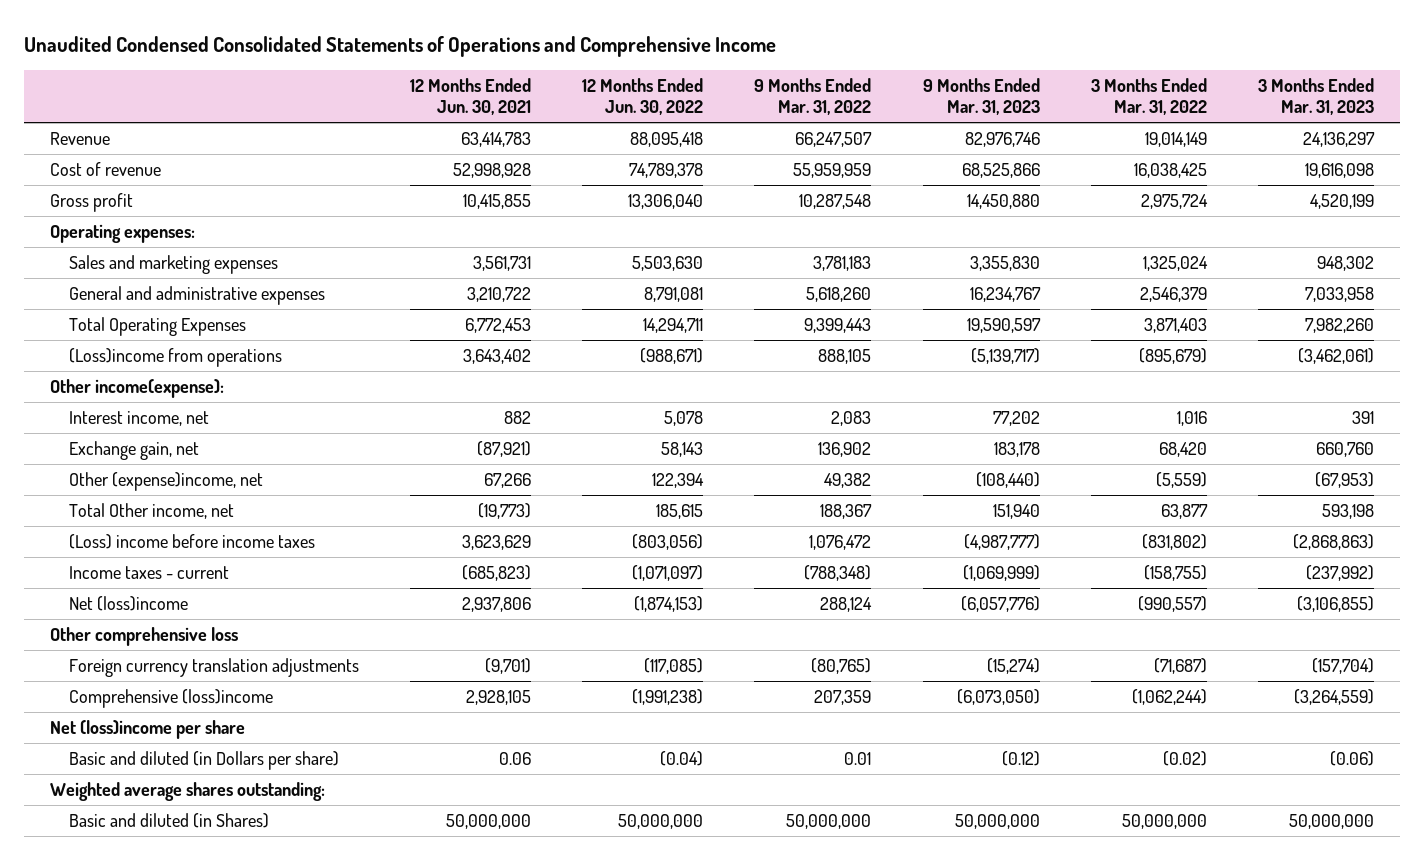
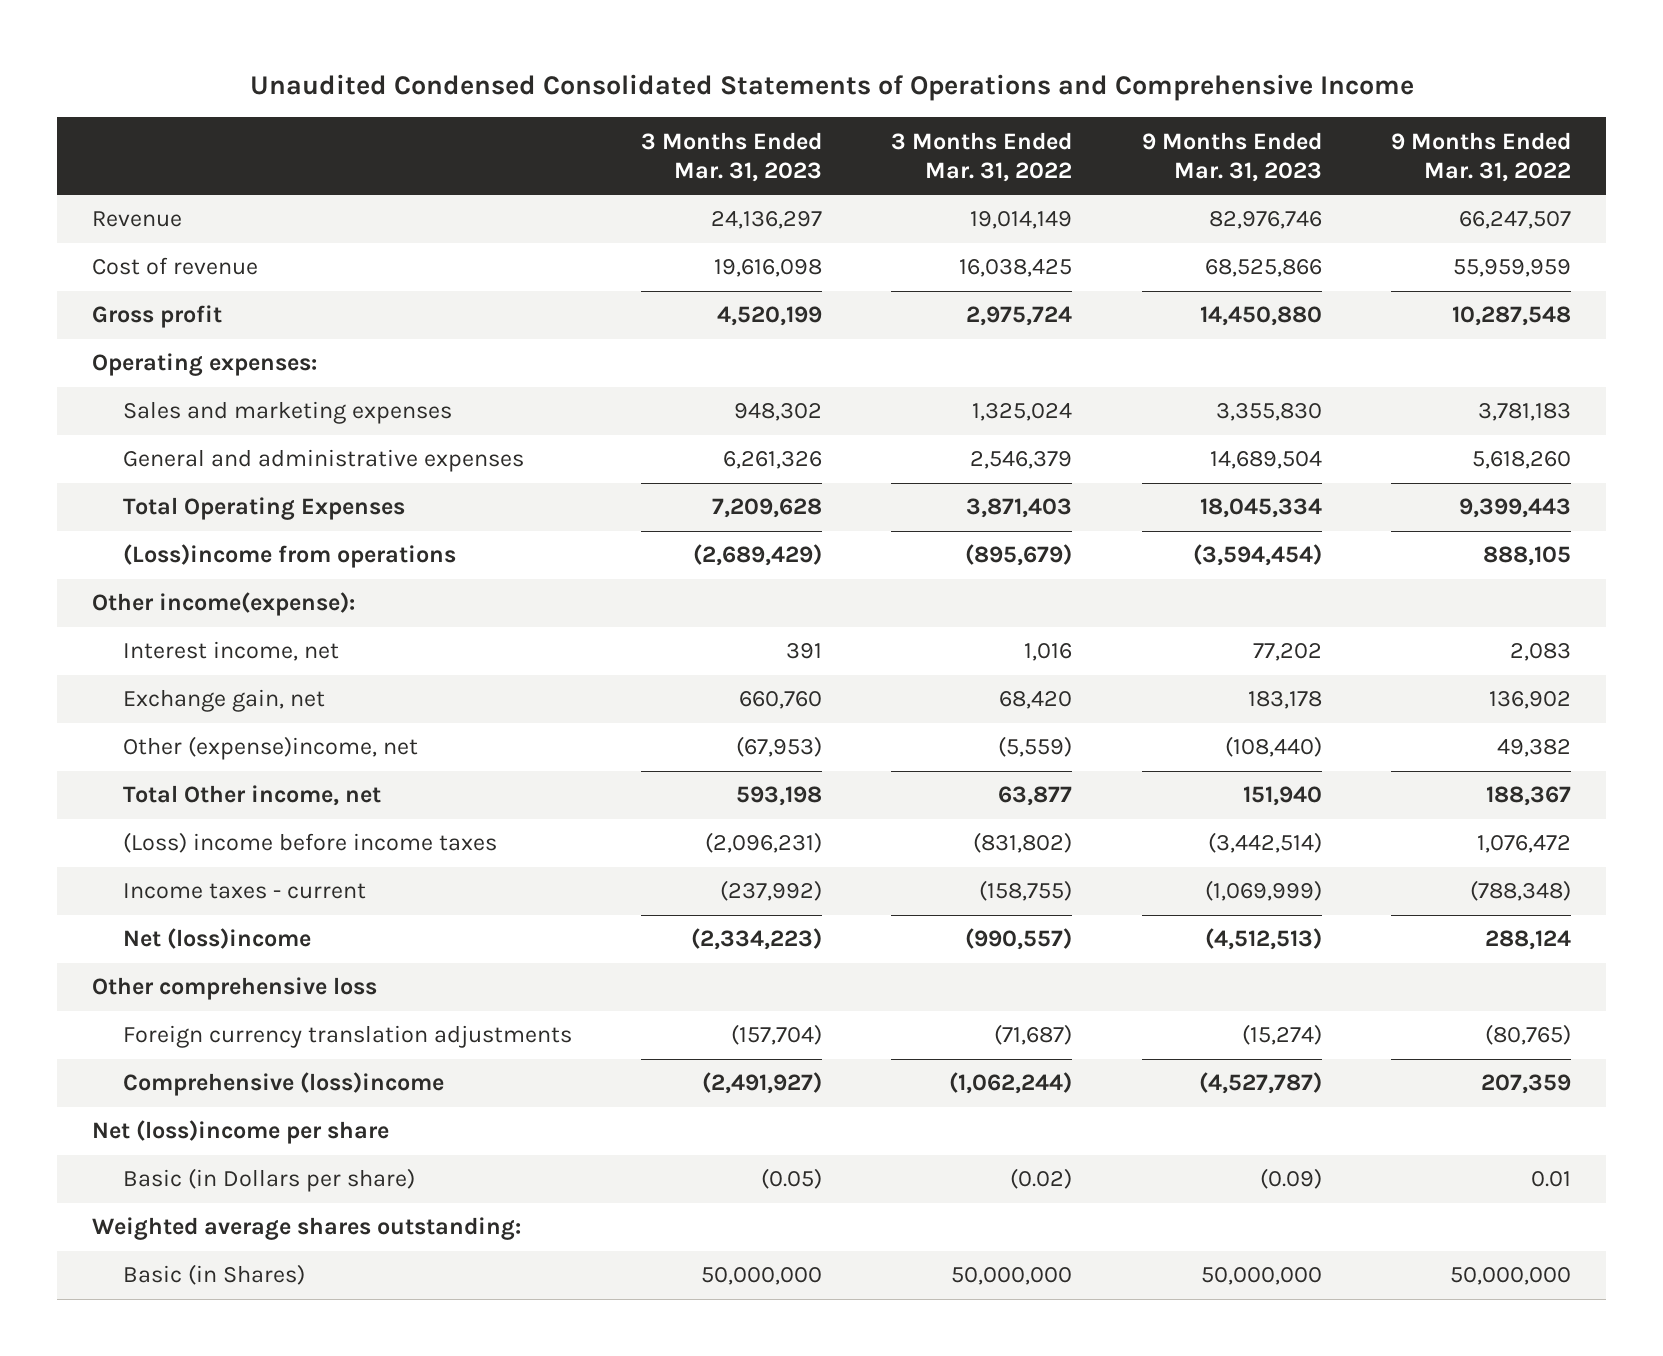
[409,78,531,116] 12 Months Ended Jun. 30, 2021 -> none
[582,78,704,116] 12 Months Ended Jun. 30, 2022 -> none
[969,287,1041,303] 16,234,767 -> [1209,451,1322,470] 14,689,504
[1305,287,1375,303] 7,033,958 -> [723,451,823,470] 6,261,326
[966,318,1041,334] 19,590,597 -> [1199,498,1322,519] 18,045,334
[1305,318,1375,334] 7,982,260 -> [712,498,823,519] 7,209,628
[970,348,1040,365] (5,139,717) -> [1192,544,1322,567] (3,594,454)
[1298,348,1375,365] (3,462,061) -> [693,544,823,567] (2,689,429)
[963,534,1040,551] (4,987,777) -> [1207,832,1322,854] (3,442,514)
[1293,534,1375,551] (2,868,863) -> [705,832,823,854] (2,096,231)
[960,596,1040,613] (6,057,776) -> [1204,928,1322,951] (4,512,513)
[1297,596,1375,613] (3,106,855) -> [691,928,823,951] (2,334,223)
[956,689,1040,706] (6,073,050) -> [1198,1072,1322,1095] (4,527,787)
[1294,689,1375,706] (3,264,559) -> [702,1072,823,1095] (2,491,927)
[68,751,339,771] Basic and diluted (in Dollars per share) -> [122,1168,415,1193] Basic (in Dollars per share)
[1001,751,1040,767] (0.12) -> [1259,1168,1322,1190] (0.09)
[1330,751,1375,767] (0.06) -> [761,1168,823,1190] (0.05)
[68,813,269,829] Basic and diluted (in Shares) -> [122,1264,305,1286] Basic (in Shares)

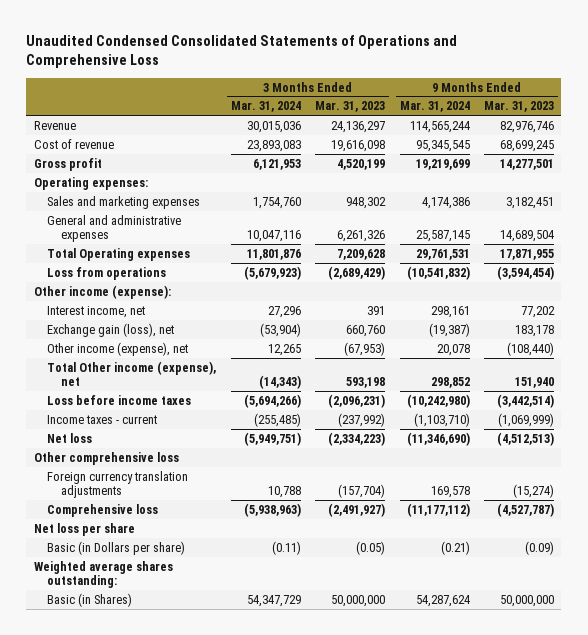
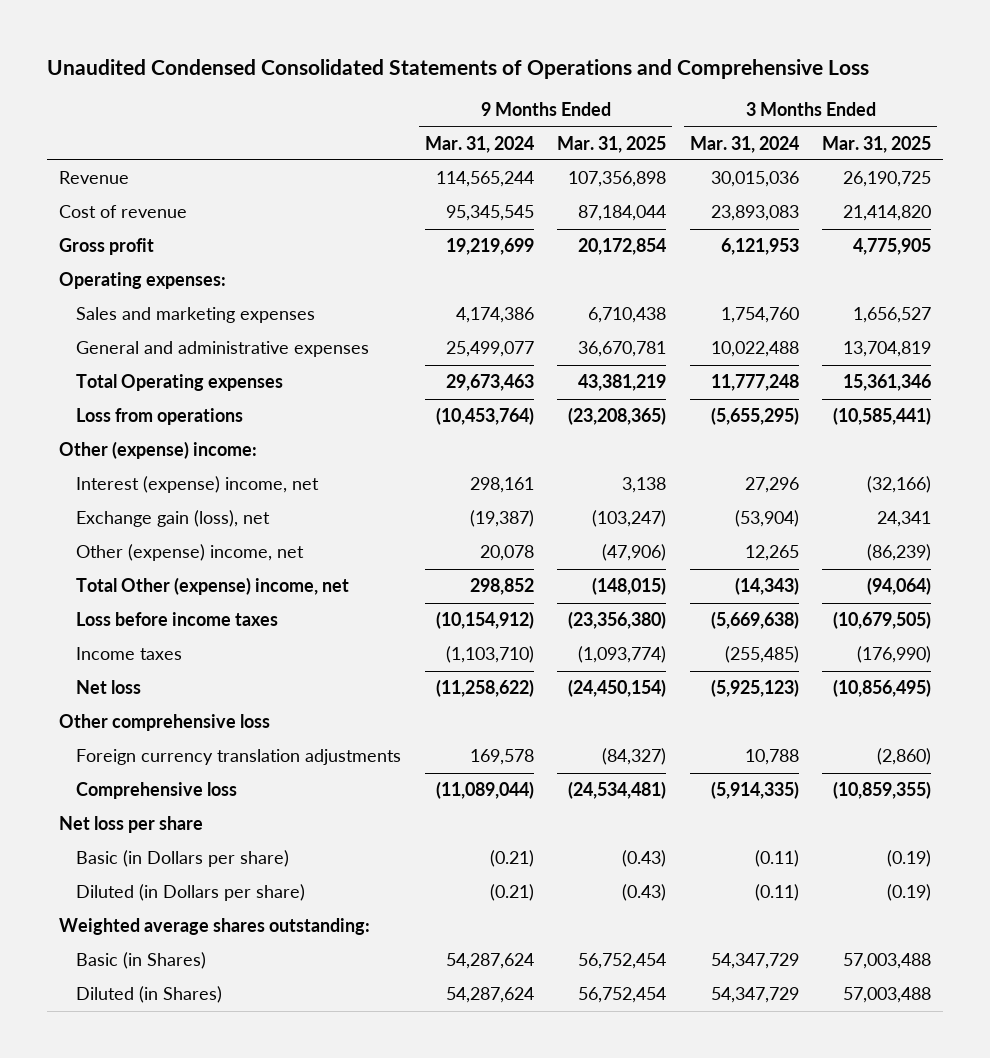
[315,101,386,113] Mar. 31, 2023 -> none
[484,101,555,113] Mar. 31, 2023 -> none
none -> [557,135,667,153] Mar. 31, 2025
none -> [822,135,932,153] Mar. 31, 2025
[246,230,301,243] 10,047,116 -> [710,341,799,358] 10,022,488
[415,230,470,243] 25,587,145 -> [445,341,534,358] 25,499,077
[246,248,301,260] 11,801,876 -> [710,374,799,392] 11,777,248
[415,248,470,260] 29,761,531 -> [445,374,534,392] 29,673,463
[243,265,301,280] (5,679,923) -> [710,407,799,426] (5,655,295)
[406,265,470,280] (10,541,832) -> [435,407,534,426] (10,453,764)
[33,284,171,299] Other income (expense): -> [58,441,257,460] Other (expense) income:
[47,305,146,318] Interest income, net -> [76,476,320,494] Interest (expense) income, net
[47,341,189,356] Other income (expense), net -> [76,544,305,562] Other (expense) income, net
[47,360,217,387] Total Other income (expense), net -> [76,577,350,596] Total Other (expense) income, net
[243,393,301,408] (5,694,266) -> [710,611,799,630] (5,669,638)
[406,393,470,408] (10,242,980) -> [435,611,534,630] (10,154,912)
[47,414,158,424] Income taxes - current -> [76,647,183,661] Income taxes
[243,431,301,446] (5,949,751) -> [710,679,799,698] (5,925,123)
[406,431,470,446] (11,346,690) -> [435,679,534,698] (11,258,622)
[243,502,301,517] (5,938,963) -> [710,781,799,800] (5,914,335)
[406,502,470,517] (11,177,112) -> [435,781,534,800] (11,089,044)
none -> [76,884,306,902] Diluted (in Dollars per share)
none -> [76,986,223,1004] Diluted (in Shares)

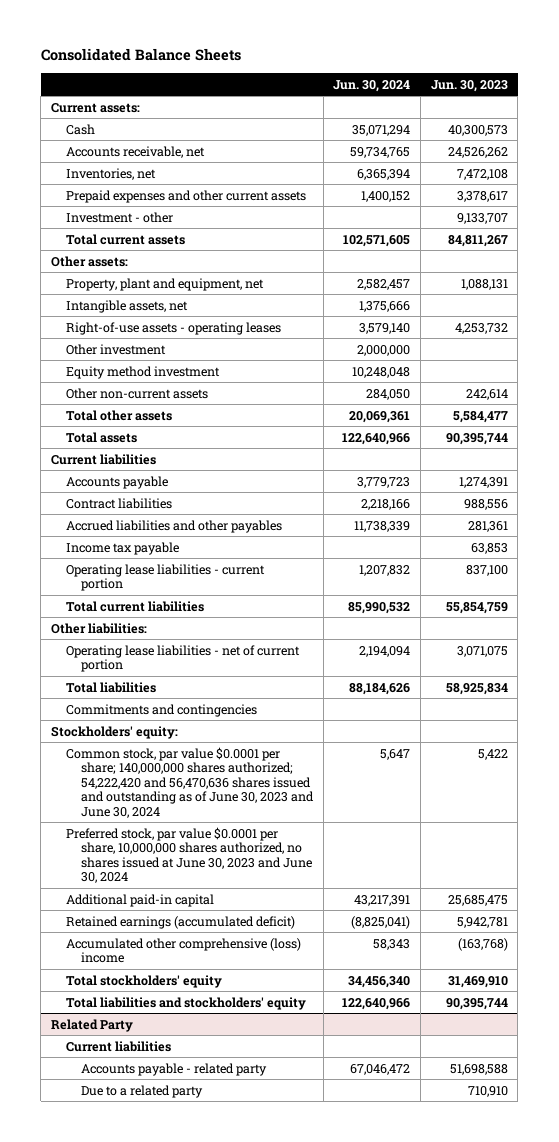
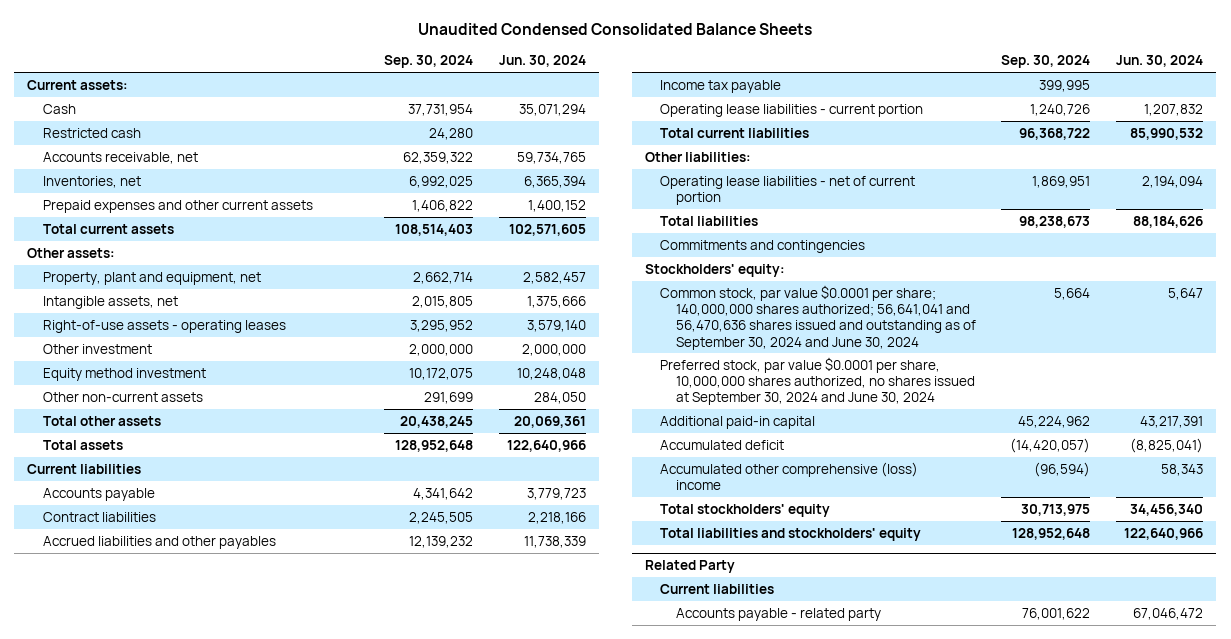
[40,48,241,62] Consolidated Balance Sheets -> [418,23,813,36] Unaudited Condensed Consolidated Balance Sheets
[430,79,508,92] Jun. 30, 2023 -> none
none -> [383,55,473,69] Sep. 30, 2024
none -> [42,127,141,138] Restricted cash
[66,211,174,223] Investment - other -> none
[66,746,315,818] Common stock, par value $0.0001 per share; 140,000,000 shares authorized; 54,222,420 and 56,470,636 shares issued and outstanding as of June 30, 2023 and June 30, 2024 -> [660,284,976,350] Common stock, par value $0.0001 per share; 140,000,000 shares authorized; 56,641,041 and 56,470,636 shares issued and outstanding as of September 30, 2024 and June 30, 2024
[66,826,313,884] Preferred stock, par value $0.0001 per share, 10,000,000 shares authorized, no shares issued at June 30, 2023 and June 30, 2024 -> [660,356,975,406] Preferred stock, par value $0.0001 per share, 10,000,000 shares authorized, no shares issued at September 30, 2024 and June 30, 2024
[66,915,296,929] Retained earnings (accumulated deficit) -> [660,439,785,450] Accumulated deficit
[81,1084,204,1098] Due to a related party -> none

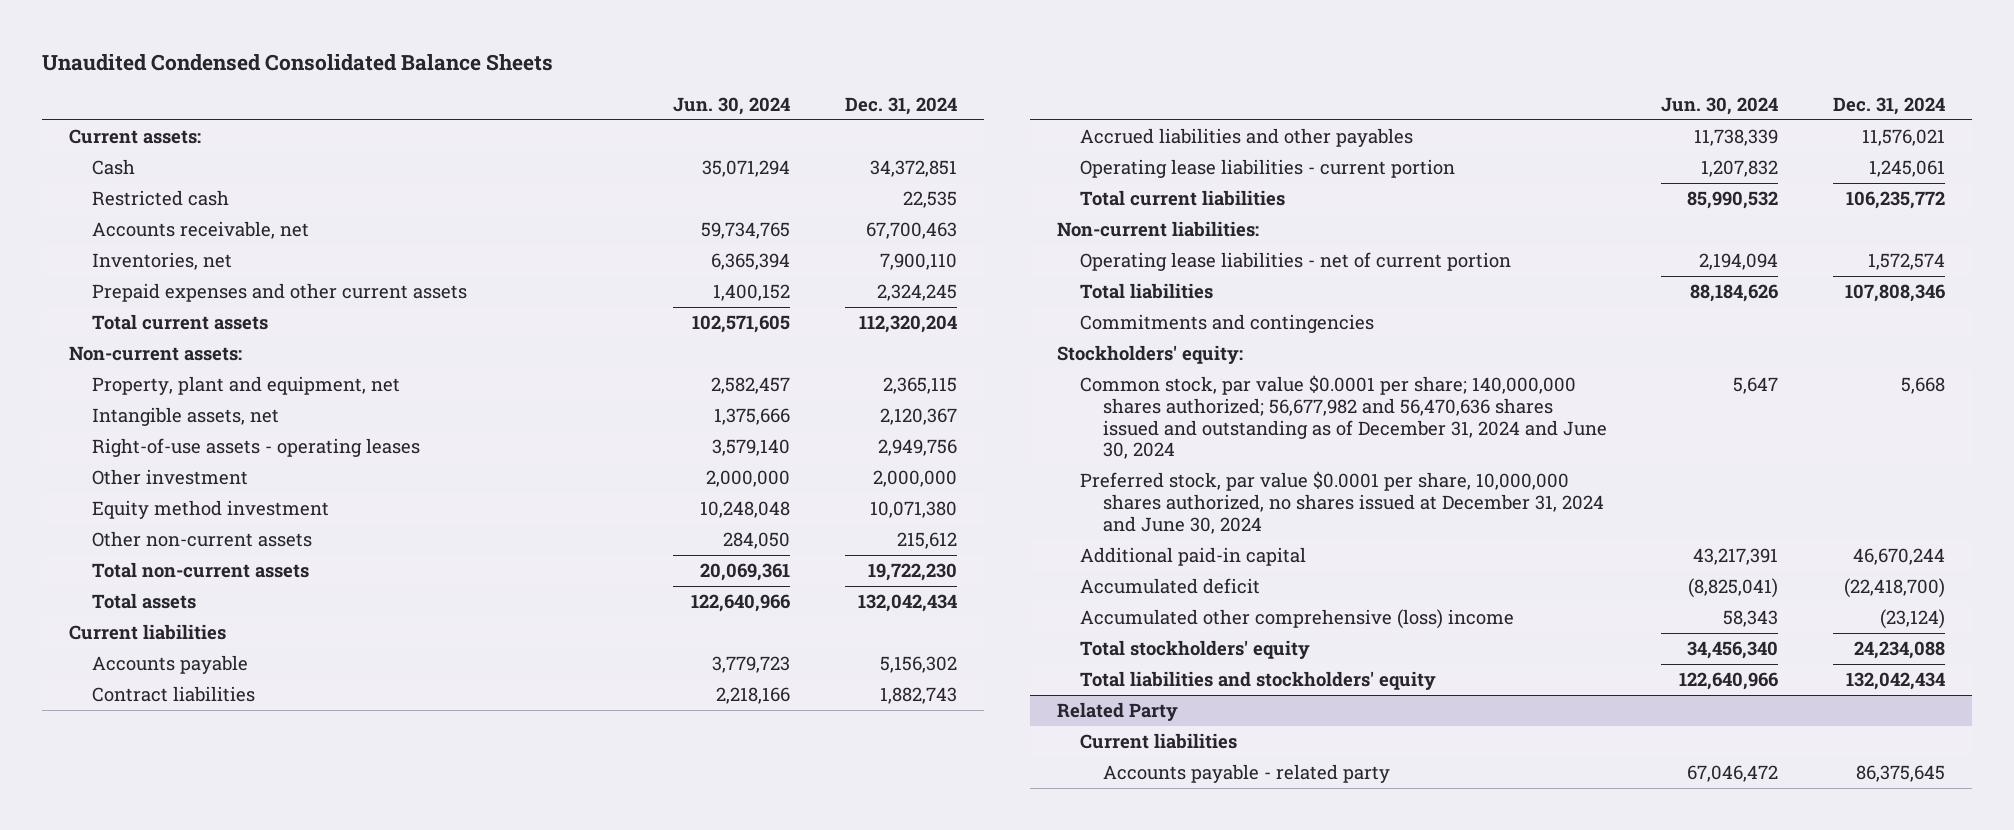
[383,55,473,69] Sep. 30, 2024 -> none
none -> [844,96,957,115] Dec. 31, 2024
[27,247,116,258] Other assets: -> none
none -> [69,346,243,362] Non-current assets:
[42,415,161,426] Total other assets -> [92,562,310,579] Total non-current assets
[660,79,782,93] Income tax payable -> none
[645,151,752,162] Other liabilities: -> none
none -> [1057,221,1260,238] Non-current liabilities:
[660,284,976,350] Common stock, par value $0.0001 per share; 140,000,000 shares authorized; 56,641,041 and 56,470,636 shares issued and outstanding as of September 30, 2024 and June 30, 2024 -> [1080,375,1607,460] Common stock, par value $0.0001 per share; 140,000,000 shares authorized; 56,677,982 and 56,470,636 shares issued and outstanding as of December 31, 2024 and June 30, 2024
[660,356,975,406] Preferred stock, par value $0.0001 per share, 10,000,000 shares authorized, no shares issued at September 30, 2024 and June 30, 2024 -> [1080,471,1604,534] Preferred stock, par value $0.0001 per share, 10,000,000 shares authorized, no shares issued at December 31, 2024 and June 30, 2024

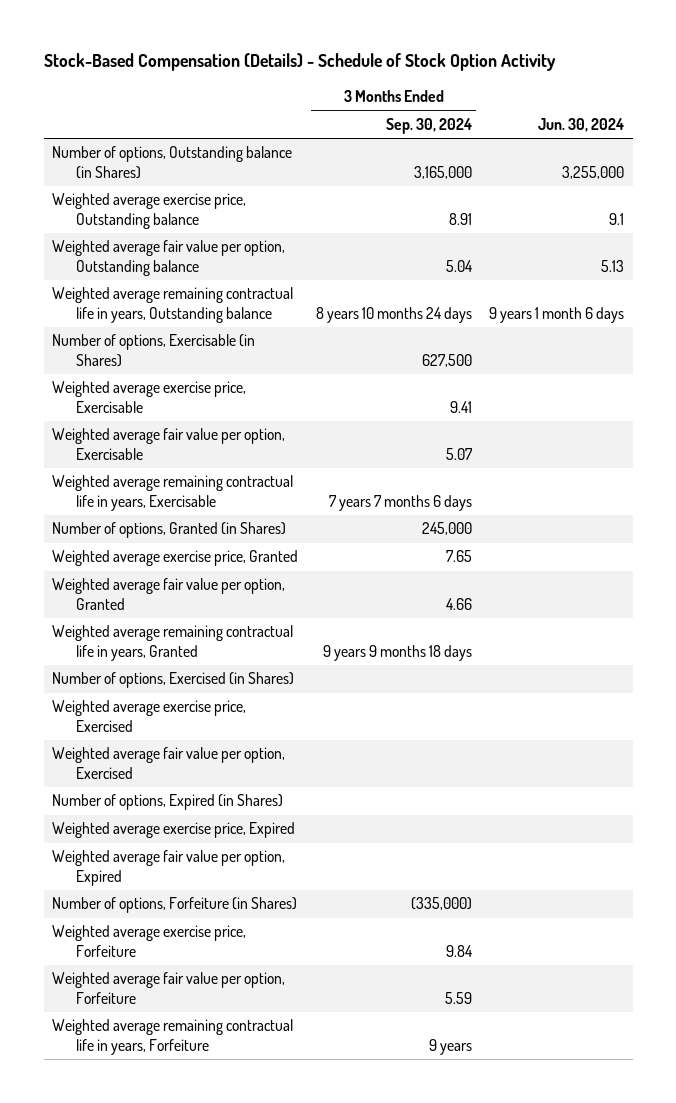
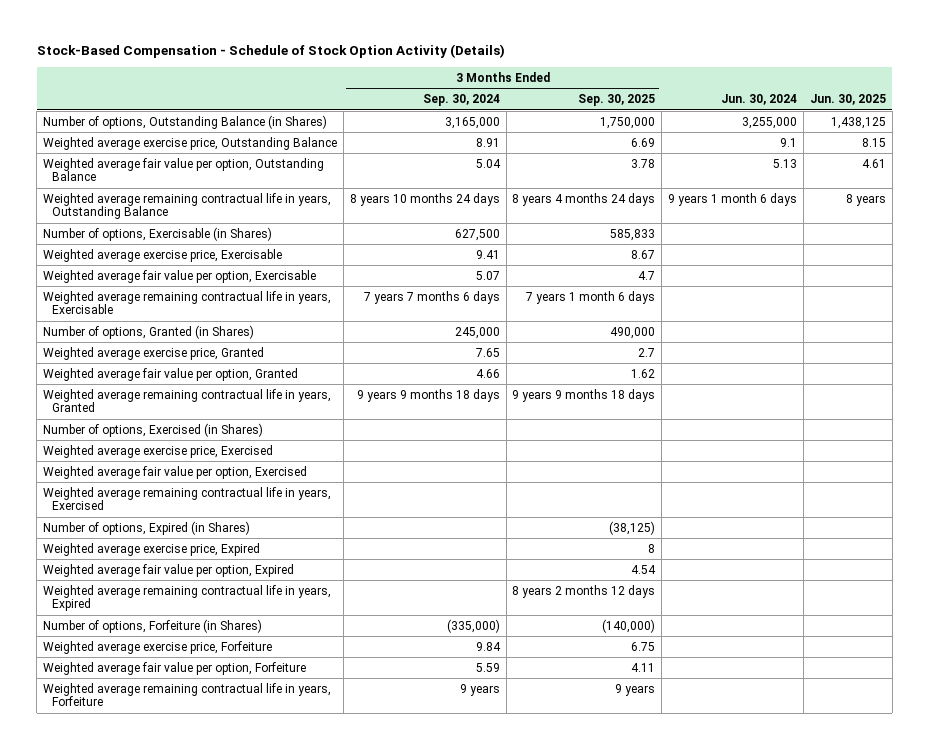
[43,53,556,72] Stock-Based Compensation (Details) - Schedule of Stock Option Activity -> [36,43,505,58] Stock-Based Compensation - Schedule of Stock Option Activity (Details)
none -> [578,94,656,107] Sep. 30, 2025
none -> [809,94,886,106] Jun. 30, 2025
[52,146,293,179] Number of options, Outstanding balance (in Shares) -> [42,114,327,129] Number of options, Outstanding Balance (in Shares)
[52,193,247,229] Weighted average exercise price, Outstanding balance -> [42,136,337,150] Weighted average exercise price, Outstanding Balance
[52,240,286,276] Weighted average fair value per option, Outstanding balance -> [42,157,324,182] Weighted average fair value per option, Outstanding Balance
[52,287,294,323] Weighted average remaining contractual life in years, Outstanding balance -> [42,192,331,220] Weighted average remaining contractual life in years, Outstanding Balance
none -> [42,486,331,511] Weighted average remaining contractual life in years, Exercised
none -> [42,584,331,612] Weighted average remaining contractual life in years, Expired

